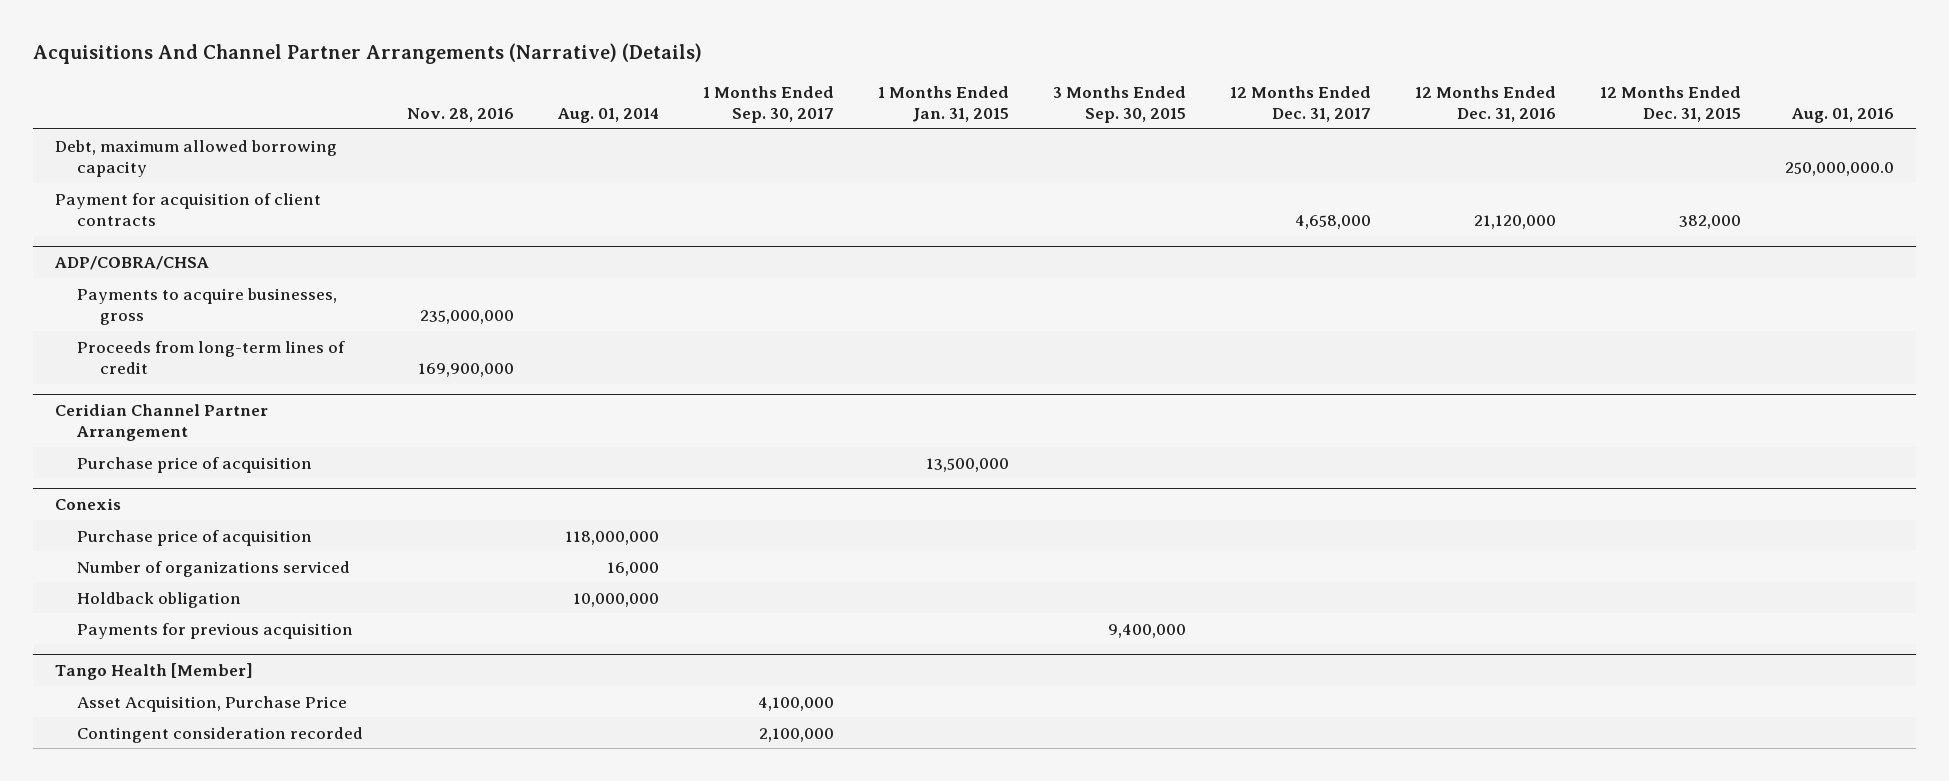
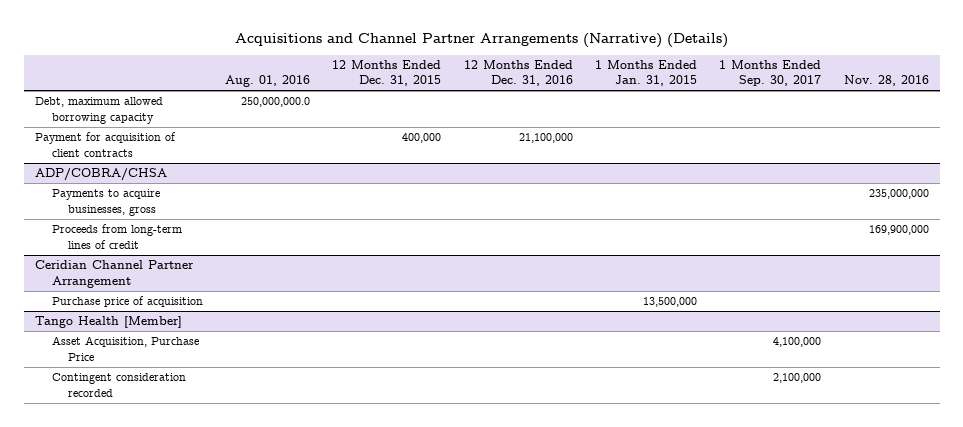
[33,43,703,65] Acquisitions And Channel Partner Arrangements (Narrative) (Details) -> [234,32,728,48] Acquisitions and Channel Partner Arrangements (Narrative) (Details)
[557,107,660,123] Aug. 01, 2014 -> none
[1052,85,1186,123] 3 Months Ended Sep. 30, 2015 -> none
[1229,85,1371,122] 12 Months Ended Dec. 31, 2017 -> none
[1473,214,1556,229] 21,120,000 -> [518,133,573,144] 21,100,000
[1678,214,1741,229] 382,000 -> [402,133,442,144] 400,000
[55,498,122,511] Conexis -> none
[77,529,313,546] Purchase price of acquisition -> none
[77,560,351,577] Number of organizations serviced -> none
[77,591,242,608] Holdback obligation -> none
[77,622,354,639] Payments for previous acquisition -> none

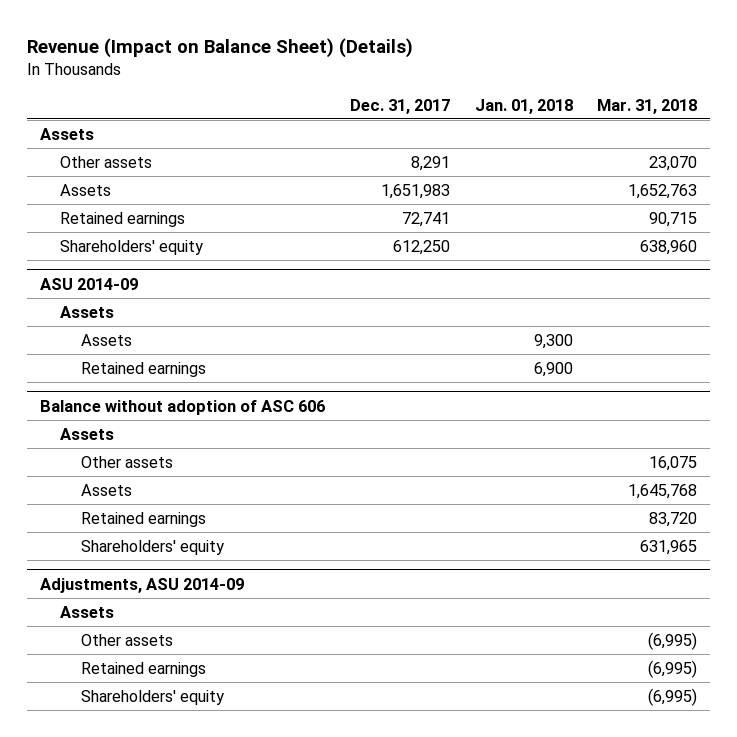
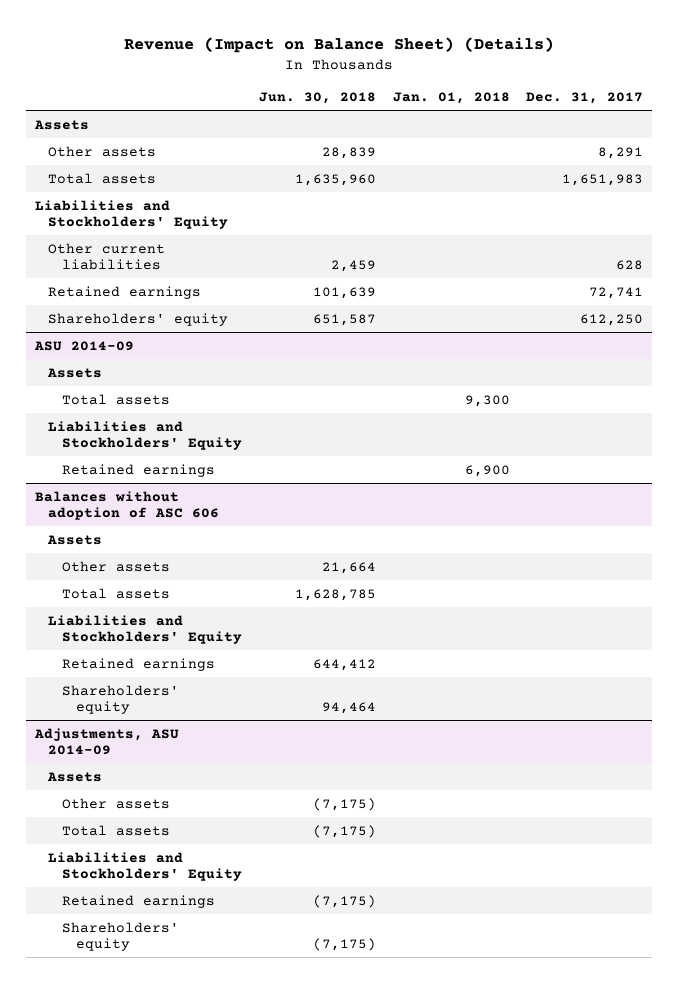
[597,98,698,114] Mar. 31, 2018 -> none
none -> [258,92,376,105] Jun. 30, 2018
[60,183,112,196] Assets -> [48,172,157,184] Total assets
none -> [34,199,229,230] Liabilities and Stockholders' Equity
none -> [48,242,166,271] Other current liabilities
[80,333,132,346] Assets -> [62,393,171,405] Total assets
none -> [48,420,243,451] Liabilities and Stockholders' Equity
[39,399,325,415] Balance without adoption of ASC 606 -> [34,490,220,521] Balances without adoption of ASC 606
[80,483,132,496] Assets -> [62,587,171,599] Total assets
none -> [48,614,243,645] Liabilities and Stockholders' Equity
none -> [62,824,171,836] Total assets
none -> [48,851,243,882] Liabilities and Stockholders' Equity

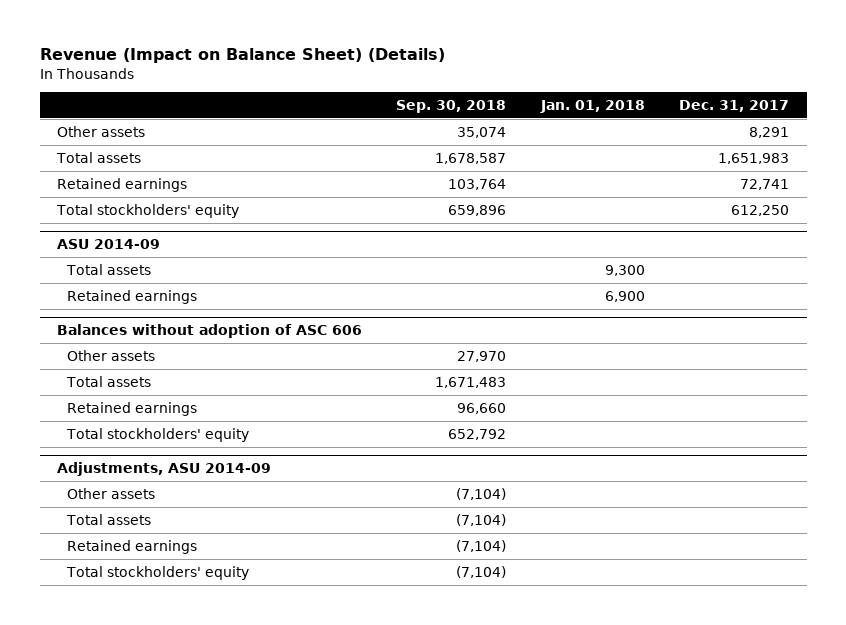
[258,92,376,105] Jun. 30, 2018 -> none
none -> [396,99,507,113] Sep. 30, 2018
[33,119,89,130] Assets -> none
[34,199,229,230] Liabilities and Stockholders' Equity -> none
[48,242,166,271] Other current liabilities -> none
[48,312,229,326] Shareholders' equity -> [55,203,239,218] Total stockholders' equity
[47,367,103,378] Assets -> none
[48,420,243,451] Liabilities and Stockholders' Equity -> none
[47,534,103,545] Assets -> none
[48,614,243,645] Liabilities and Stockholders' Equity -> none
[62,684,180,715] Shareholders' equity -> [66,427,250,442] Total stockholders' equity
[47,771,103,782] Assets -> none
[48,851,243,882] Liabilities and Stockholders' Equity -> none
[62,921,180,952] Shareholders' equity -> [66,565,250,580] Total stockholders' equity

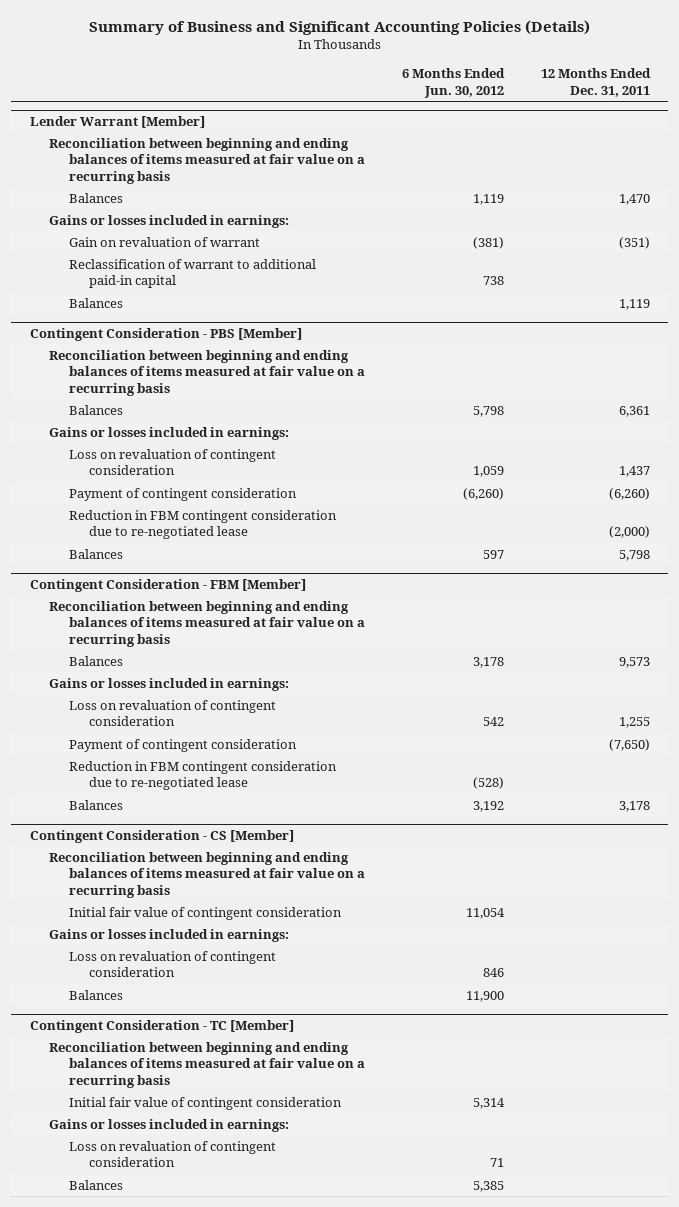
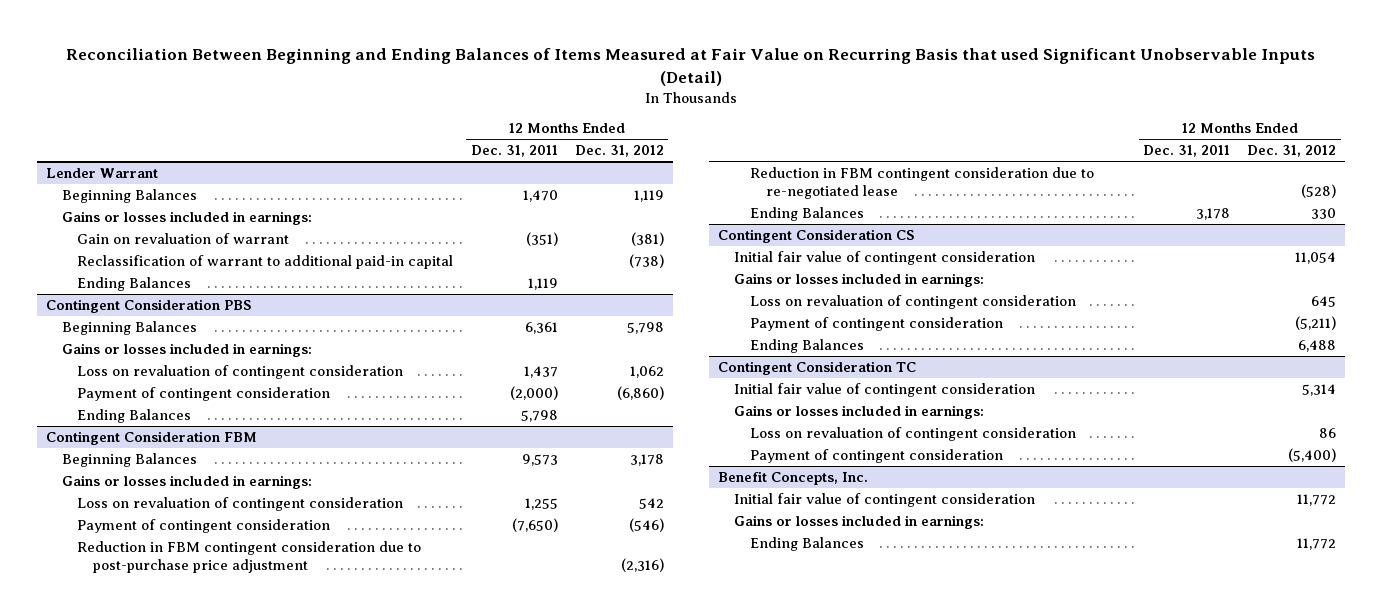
[88,19,590,35] Summary of Business and Significant Accounting Policies (Details) -> [66,47,1316,86] Reconciliation Between Beginning and Ending Balances of Items Measured at Fair Value on Recurring Basis that used Significant Unobservable Inputs (Detail)
[401,68,505,98] 6 Months Ended Jun. 30, 2012 -> none
none -> [575,145,665,158] Dec. 31, 2012
[49,137,366,184] Reconciliation between beginning and ending balances of items measured at fair value on a recurring basis -> none
[29,115,205,128] Lender Warrant [Member] -> [45,168,158,179] Lender Warrant
[69,192,124,203] Balances -> [61,189,197,204] Beginning Balances
[49,349,366,396] Reconciliation between beginning and ending balances of items measured at fair value on a recurring basis -> none
[69,297,124,308] Balances -> [77,277,192,292] Ending Balances
[29,327,302,341] Contingent Consideration - PBS [Member] -> [45,299,251,314] Contingent Consideration PBS
[69,404,124,415] Balances -> [61,321,197,336] Beginning Balances
[69,509,338,540] Reduction in FBM contingent consideration due to re-negotiated lease -> none
[49,600,366,647] Reconciliation between beginning and ending balances of items measured at fair value on a recurring basis -> none
[608,487,650,500] (6,260) -> [509,386,558,401] (2,000)
[69,548,124,559] Balances -> [77,409,192,424] Ending Balances
[29,578,306,592] Contingent Consideration - FBM [Member] -> [45,431,257,446] Contingent Consideration FBM
[69,655,124,666] Balances -> [61,453,197,468] Beginning Balances
none -> [77,541,422,574] Reduction in FBM contingent consideration due to post-purchase price adjustment
[49,851,366,898] Reconciliation between beginning and ending balances of items measured at fair value on a recurring basis -> none
[69,799,124,810] Balances -> [749,207,864,222] Ending Balances
[29,829,294,843] Contingent Consideration - CS [Member] -> [718,229,915,244] Contingent Consideration CS
[49,1041,366,1088] Reconciliation between beginning and ending balances of items measured at fair value on a recurring basis -> none
none -> [749,317,1003,332] Payment of contingent consideration
[69,989,124,1000] Balances -> [749,339,864,354] Ending Balances
[29,1019,294,1033] Contingent Consideration - TC [Member] -> [718,361,917,376] Contingent Consideration TC
[69,1179,124,1190] Balances -> none
none -> [749,449,1003,464] Payment of contingent consideration
none -> [718,471,869,486] Benefit Concepts, Inc.
none -> [733,493,1035,508] Initial fair value of contingent consideration
none -> [733,515,984,530] Gains or losses included in earnings:
none -> [749,537,864,552] Ending Balances

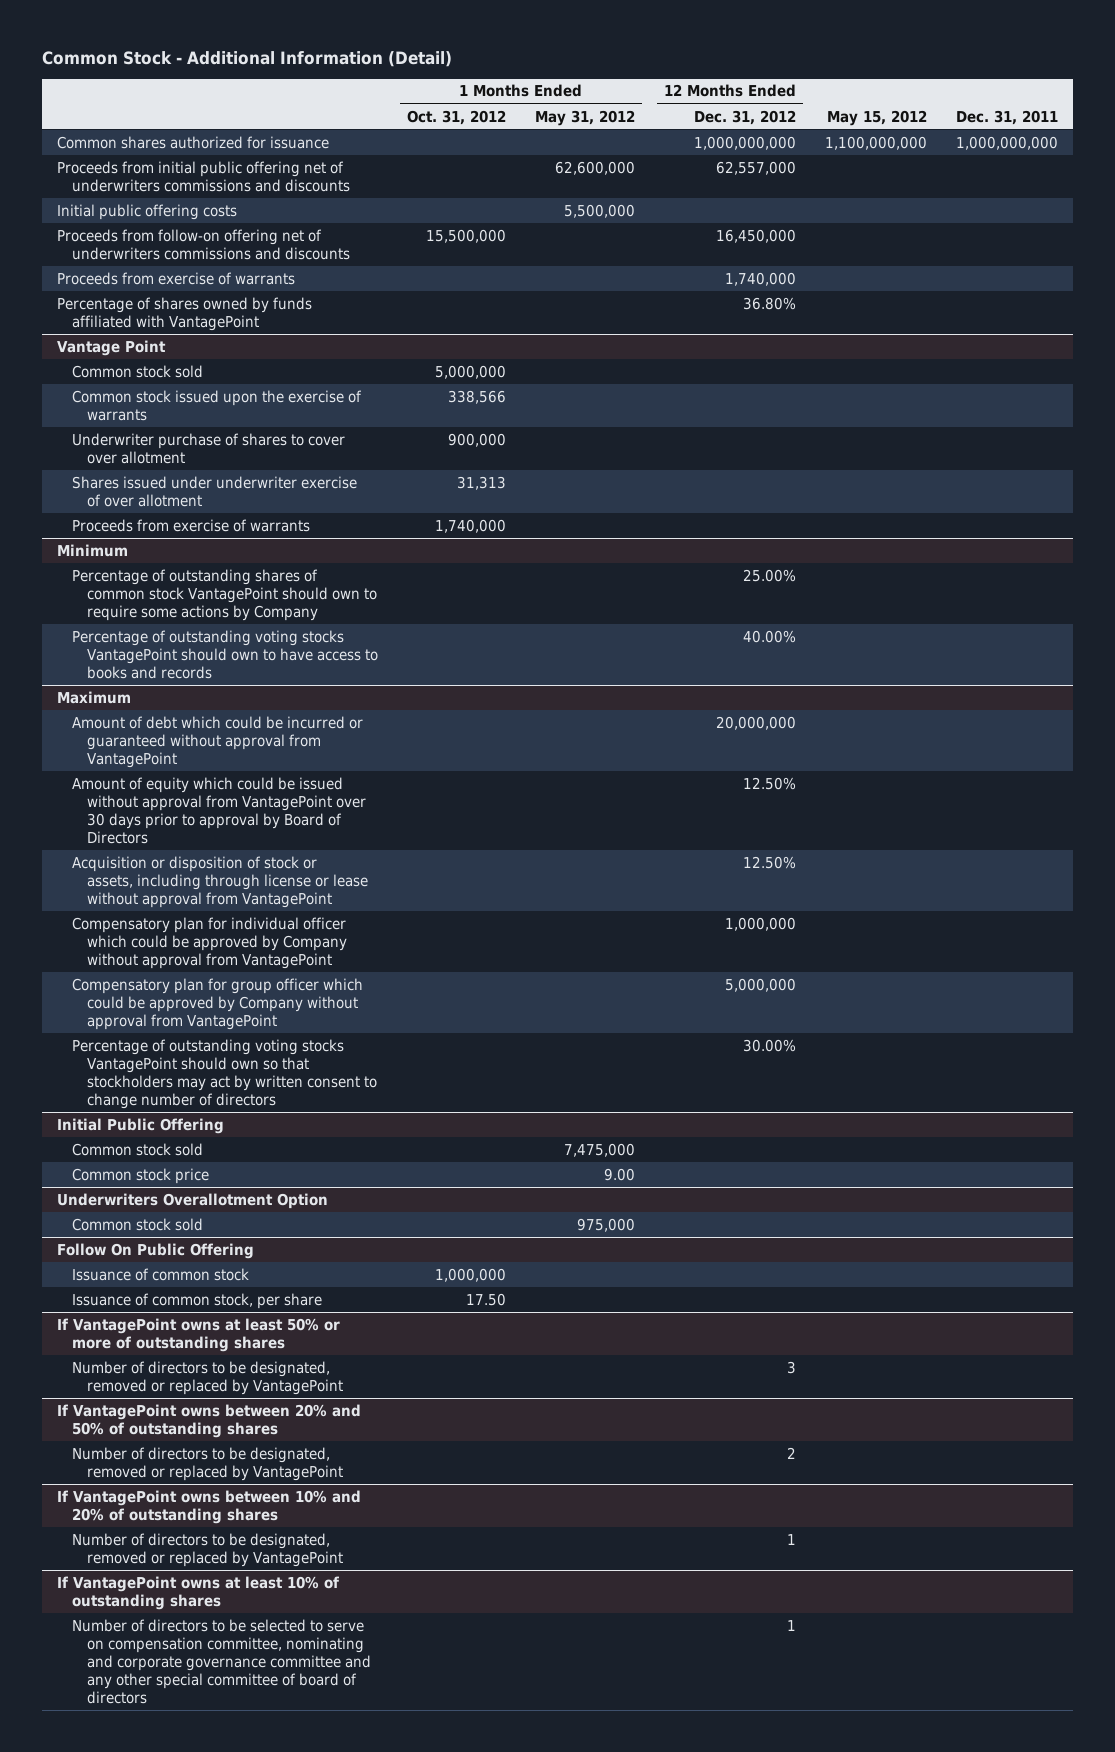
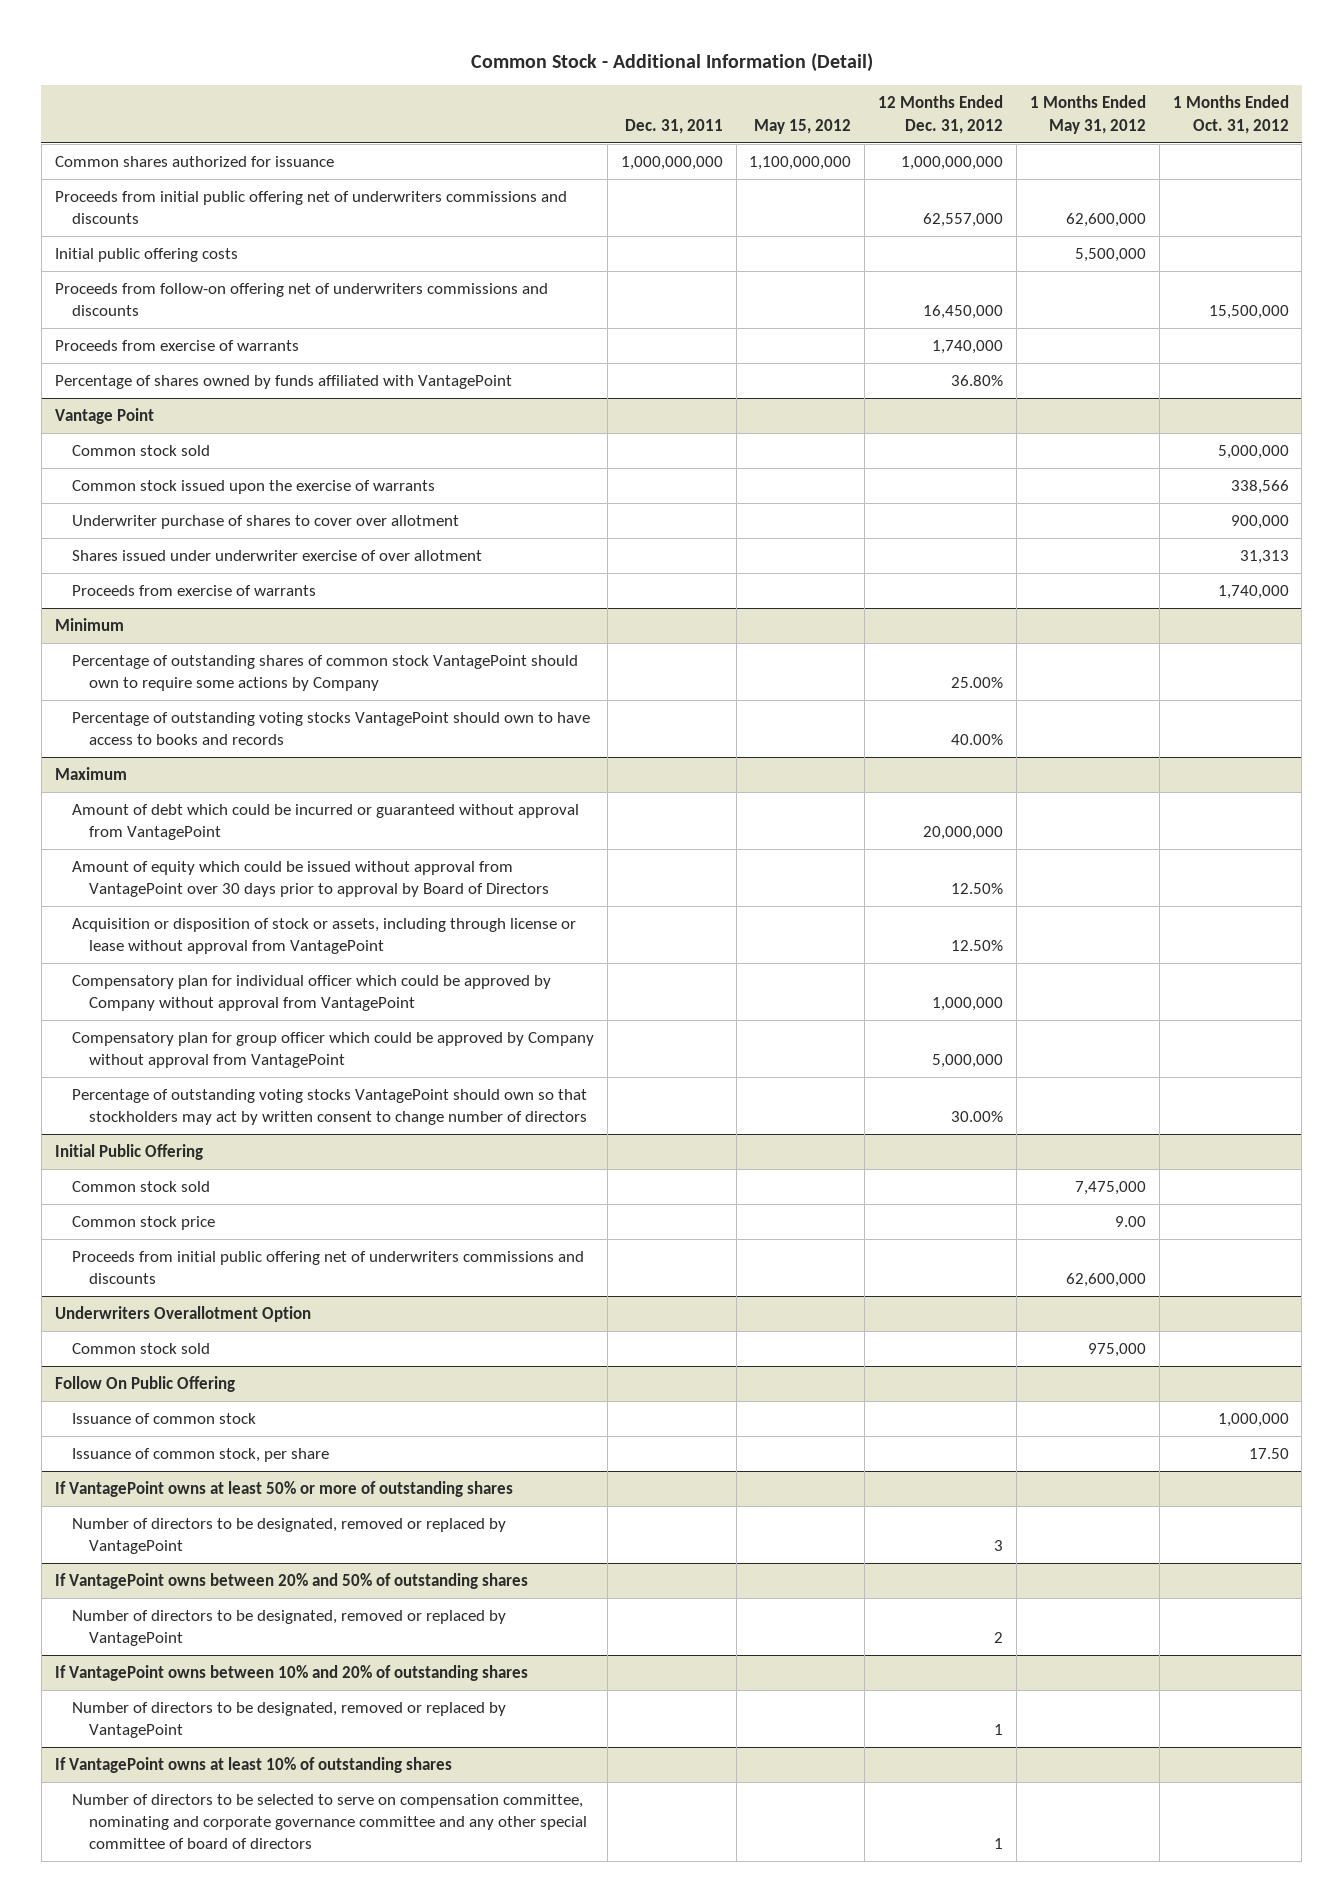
none -> [71,1251,584,1285] Proceeds from initial public offering net of underwriters commissions and discounts

